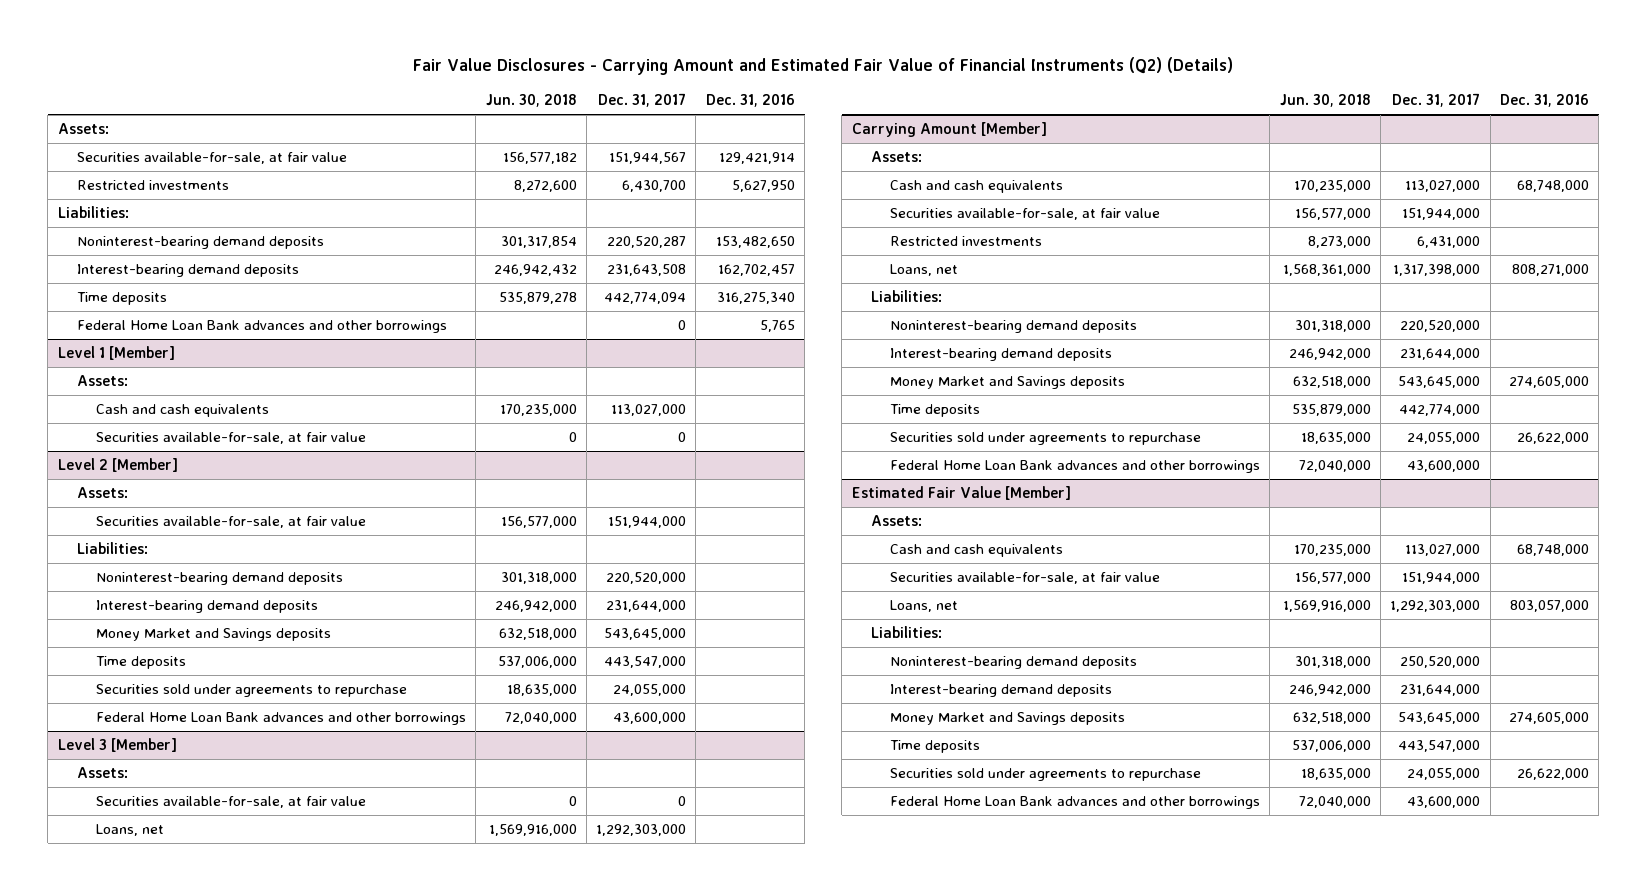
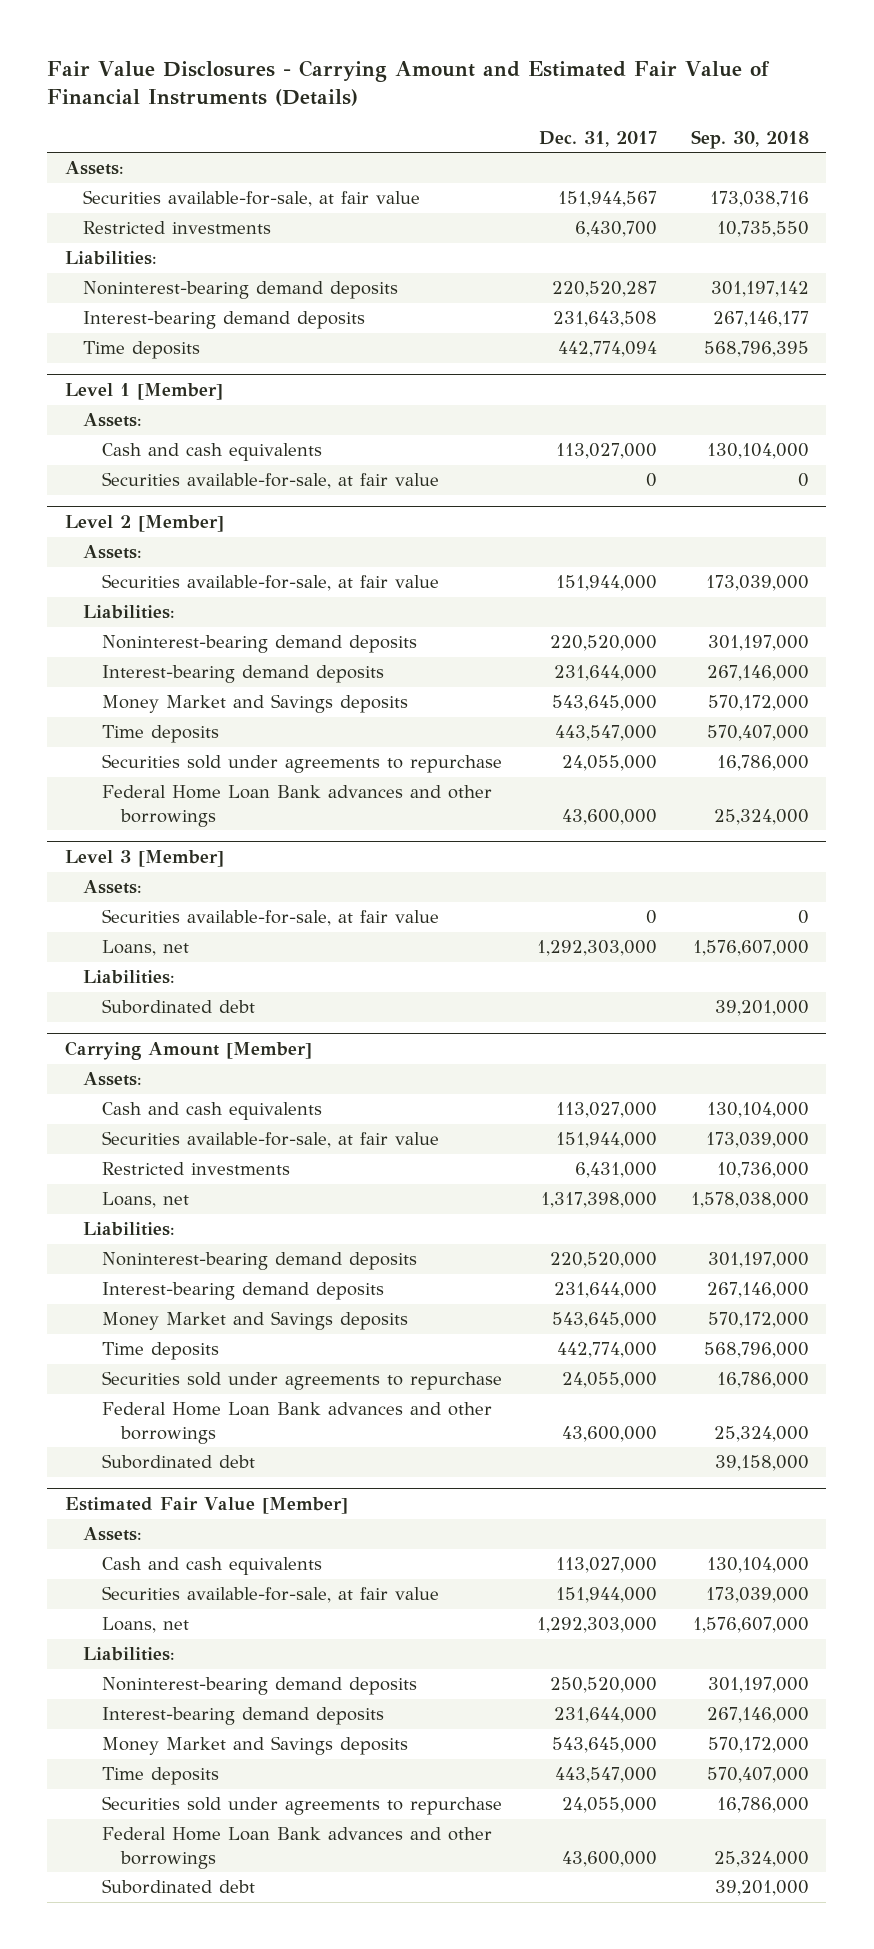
[413,56,1234,75] Fair Value Disclosures - Carrying Amount and Estimated Fair Value of Financial Instruments (Q2) (Details) -> [47,59,771,107] Fair Value Disclosures - Carrying Amount and Estimated Fair Value of Financial Instruments (Details)
[485,94,577,108] Jun. 30, 2018 -> none
[705,94,795,108] Dec. 31, 2016 -> none
none -> [691,130,810,150] Sep. 30, 2018
[76,320,447,334] Federal Home Loan Bank advances and other borrowings -> none
none -> [83,970,176,985] Liabilities:
none -> [101,999,255,1015] Subordinated debt
none -> [101,1454,255,1470] Subordinated debt
none -> [101,1879,255,1895] Subordinated debt

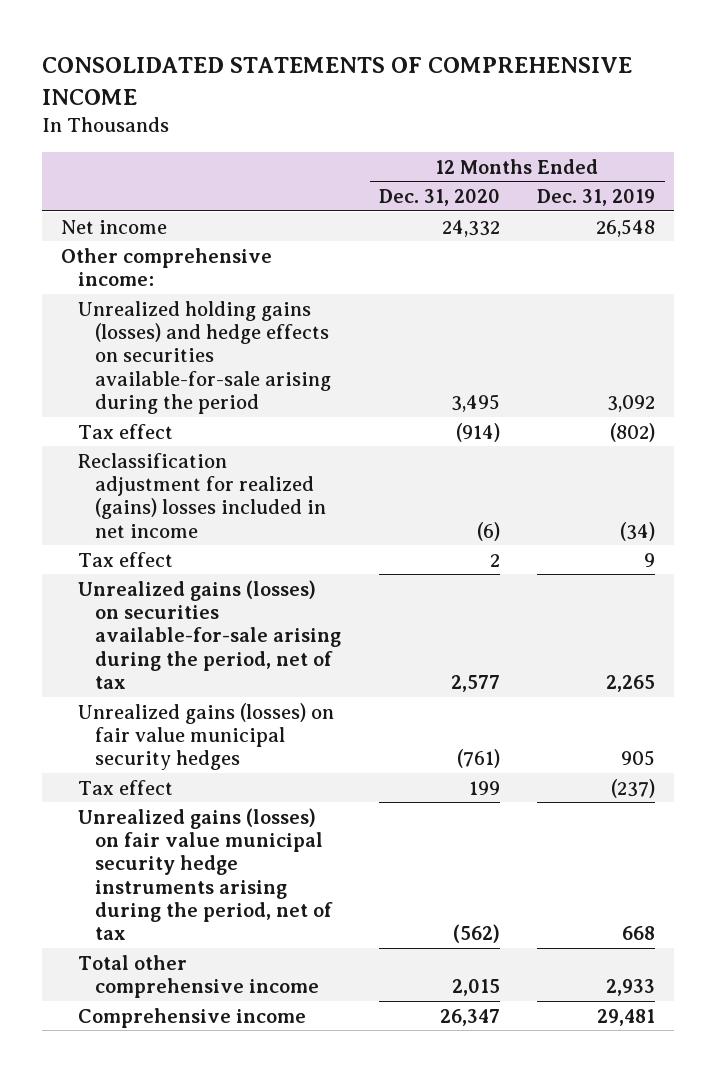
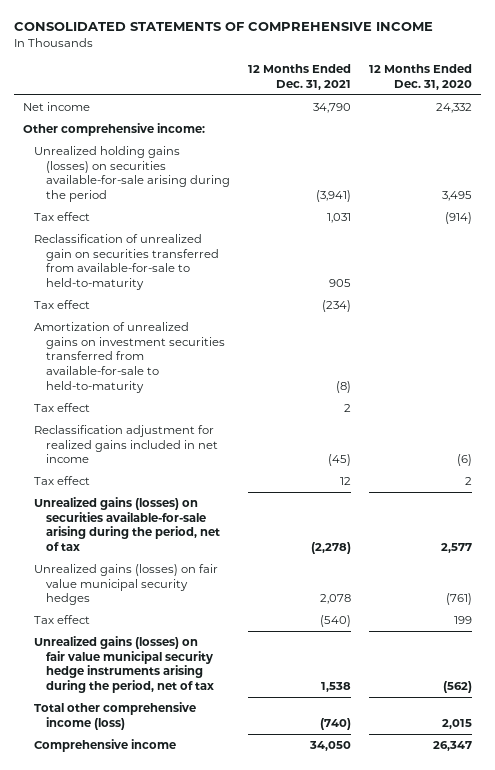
[537,188,656,206] Dec. 31, 2019 -> none
none -> [248,64,352,90] 12 Months Ended Dec. 31, 2021
[78,300,332,414] Unrealized holding gains (losses) and hedge effects on securities available-for-sale arising during the period -> [34,146,230,202] Unrealized holding gains (losses) on securities available-for-sale arising during the period
none -> [34,234,219,290] Reclassification of unrealized gain on securities transferred from available-for-sale to held-to-maturity
none -> [34,300,91,310] Tax effect
none -> [34,322,225,393] Amortization of unrealized gains on investment securities transferred from available-for-sale to held-to-maturity
none -> [34,403,91,413] Tax effect
[78,452,327,538] Reclassification adjustment for realized (gains) losses included in net income -> [34,425,218,464] Reclassification adjustment for realized gains included in net income
[78,954,320,998] Total other comprehensive income -> [34,702,197,730] Total other comprehensive income (loss)

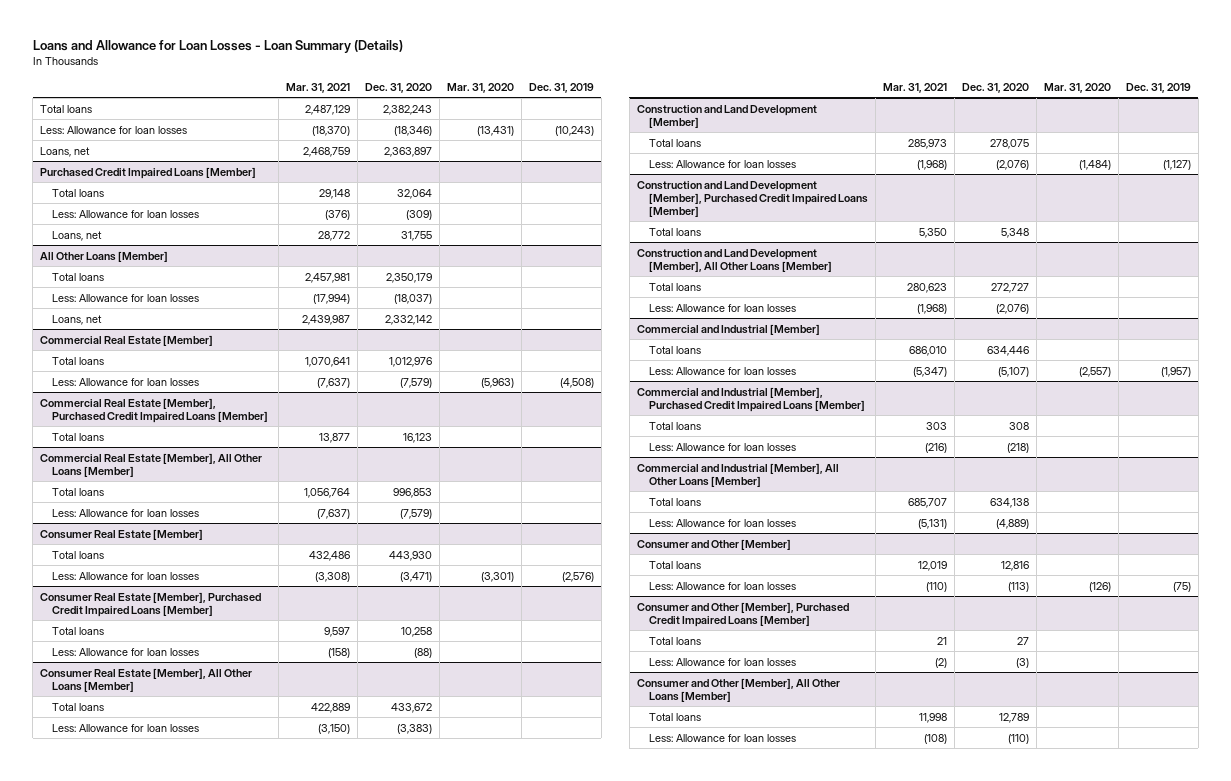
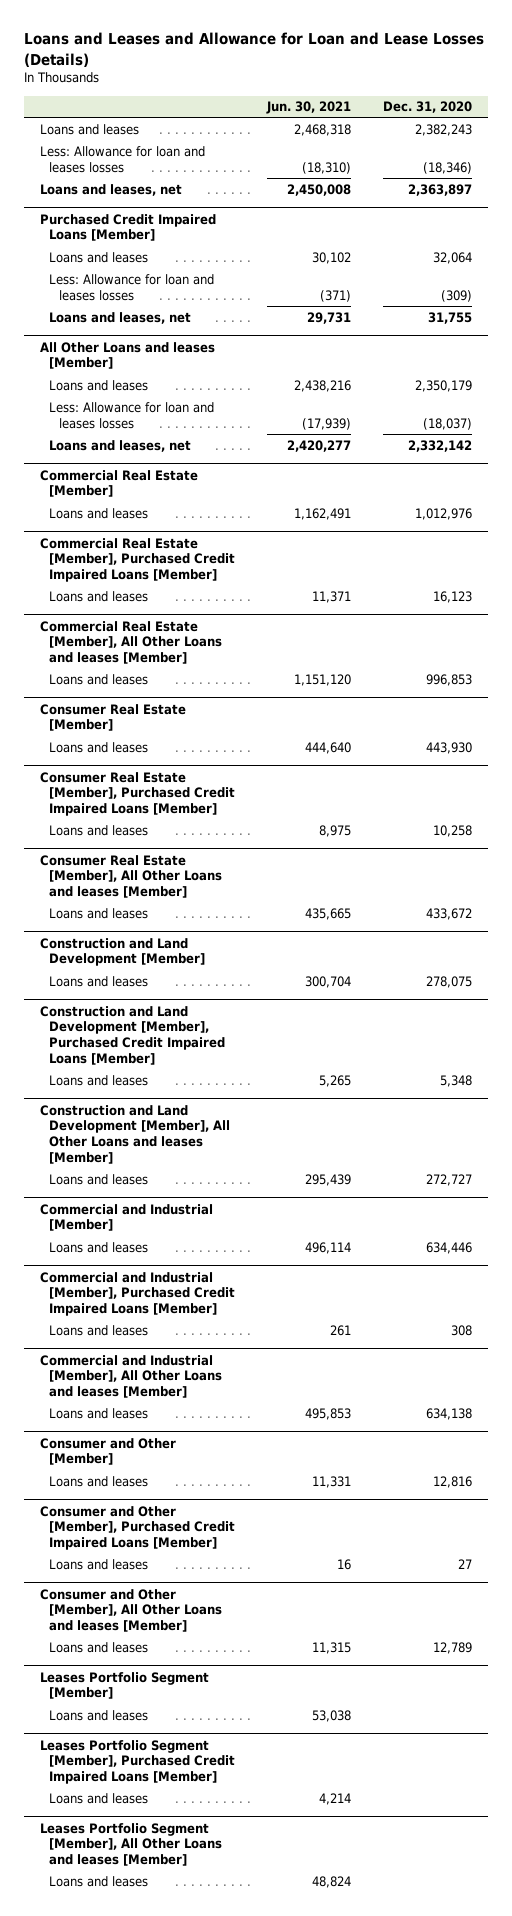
[32,39,403,53] Loans and Allowance for Loan Losses - Loan Summary (Details) -> [23,32,484,67] Loans and Leases and Allowance for Loan and Lease Losses (Details)
[286,82,351,93] Mar. 31, 2021 -> none
[447,82,515,93] Mar. 31, 2020 -> none
[529,82,595,93] Dec. 31, 2019 -> none
none -> [266,101,352,115] Jun. 30, 2021
[40,104,93,113] Total loans -> [39,123,139,135] Loans and leases
[40,125,188,134] Less: Allowance for loan losses -> [39,145,205,173] Less: Allowance for loan and leases losses
[40,146,91,157] Loans, net -> [39,183,182,196] Loans and leases, net
[52,188,105,197] Total loans -> [49,251,149,263] Loans and leases
[52,209,200,218] Less: Allowance for loan losses -> [49,273,215,301] Less: Allowance for loan and leases losses
[52,230,103,241] Loans, net -> [49,311,192,324] Loans and leases, net
[40,250,169,262] All Other Loans [Member] -> [39,341,215,370] All Other Loans and leases [Member]
[52,272,105,281] Total loans -> [49,379,149,391] Loans and leases
[52,293,200,302] Less: Allowance for loan losses -> [49,401,215,429] Less: Allowance for loan and leases losses
[52,314,103,325] Loans, net -> [49,439,192,452] Loans and leases, net
[52,377,200,386] Less: Allowance for loan losses -> none
[52,356,105,365] Total loans -> [49,507,149,519] Loans and leases
[52,508,200,517] Less: Allowance for loan losses -> none
[52,432,105,441] Total loans -> [49,590,149,602] Loans and leases
[40,452,263,477] Commercial Real Estate [Member], All Other Loans [Member] -> [39,620,223,665] Commercial Real Estate [Member], All Other Loans and leases [Member]
[52,487,105,496] Total loans -> [49,673,149,685] Loans and leases
[52,571,200,580] Less: Allowance for loan losses -> none
[52,550,105,559] Total loans -> [49,741,149,753] Loans and leases
[52,647,200,656] Less: Allowance for loan losses -> none
[52,723,200,732] Less: Allowance for loan losses -> none
[52,626,105,635] Total loans -> [49,824,149,836] Loans and leases
[40,667,253,692] Consumer Real Estate [Member], All Other Loans [Member] -> [39,854,223,899] Consumer Real Estate [Member], All Other Loans and leases [Member]
[52,702,105,711] Total loans -> [49,907,149,919] Loans and leases
[648,159,796,168] Less: Allowance for loan losses -> none
[648,138,701,147] Total loans -> [49,975,149,987] Loans and leases
[648,303,796,312] Less: Allowance for loan losses -> none
[648,227,701,236] Total loans -> [49,1074,149,1086] Loans and leases
[636,248,832,272] Construction and Land Development [Member], All Other Loans [Member] -> [39,1104,231,1165] Construction and Land Development [Member], All Other Loans and leases [Member]
[648,282,701,291] Total loans -> [49,1173,149,1185] Loans and leases
[648,366,796,375] Less: Allowance for loan losses -> none
[648,345,701,354] Total loans -> [49,1241,149,1253] Loans and leases
[648,421,701,430] Total loans -> none
[648,442,796,451] Less: Allowance for loan losses -> none
[648,518,796,527] Less: Allowance for loan losses -> none
none -> [49,1324,149,1336] Loans and leases
[636,462,839,487] Commercial and Industrial [Member], All Other Loans [Member] -> [39,1354,223,1399] Commercial and Industrial [Member], All Other Loans and leases [Member]
[648,497,701,506] Total loans -> [49,1407,149,1419] Loans and leases
[648,581,796,590] Less: Allowance for loan losses -> none
[648,560,701,569] Total loans -> [49,1475,149,1487] Loans and leases
[648,636,701,645] Total loans -> none
[648,657,796,666] Less: Allowance for loan losses -> none
[648,733,796,742] Less: Allowance for loan losses -> none
none -> [49,1558,149,1570] Loans and leases
[636,677,840,702] Consumer and Other [Member], All Other Loans [Member] -> [39,1588,223,1633] Consumer and Other [Member], All Other Loans and leases [Member]
[648,712,701,721] Total loans -> [49,1641,149,1653] Loans and leases
none -> [39,1671,209,1700] Leases Portfolio Segment [Member]
none -> [49,1709,149,1721] Loans and leases
none -> [39,1739,236,1785] Leases Portfolio Segment [Member], Purchased Credit Impaired Loans [Member]
none -> [49,1792,149,1804] Loans and leases
none -> [39,1822,223,1867] Leases Portfolio Segment [Member], All Other Loans and leases [Member]
none -> [49,1875,149,1887] Loans and leases

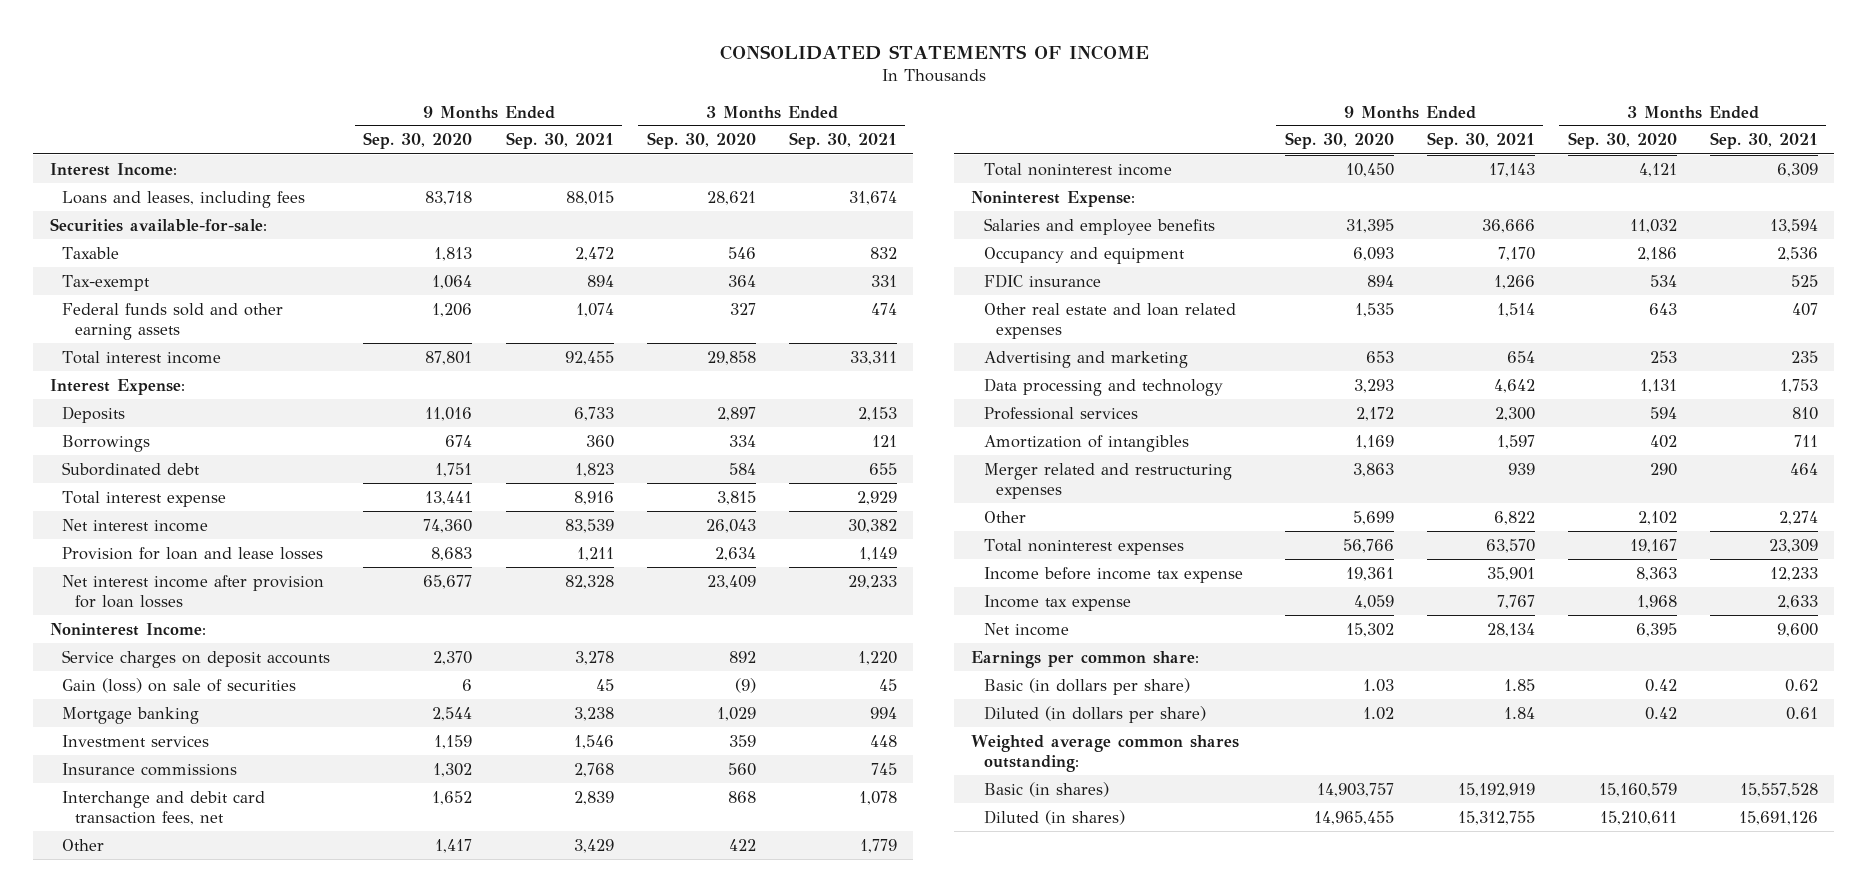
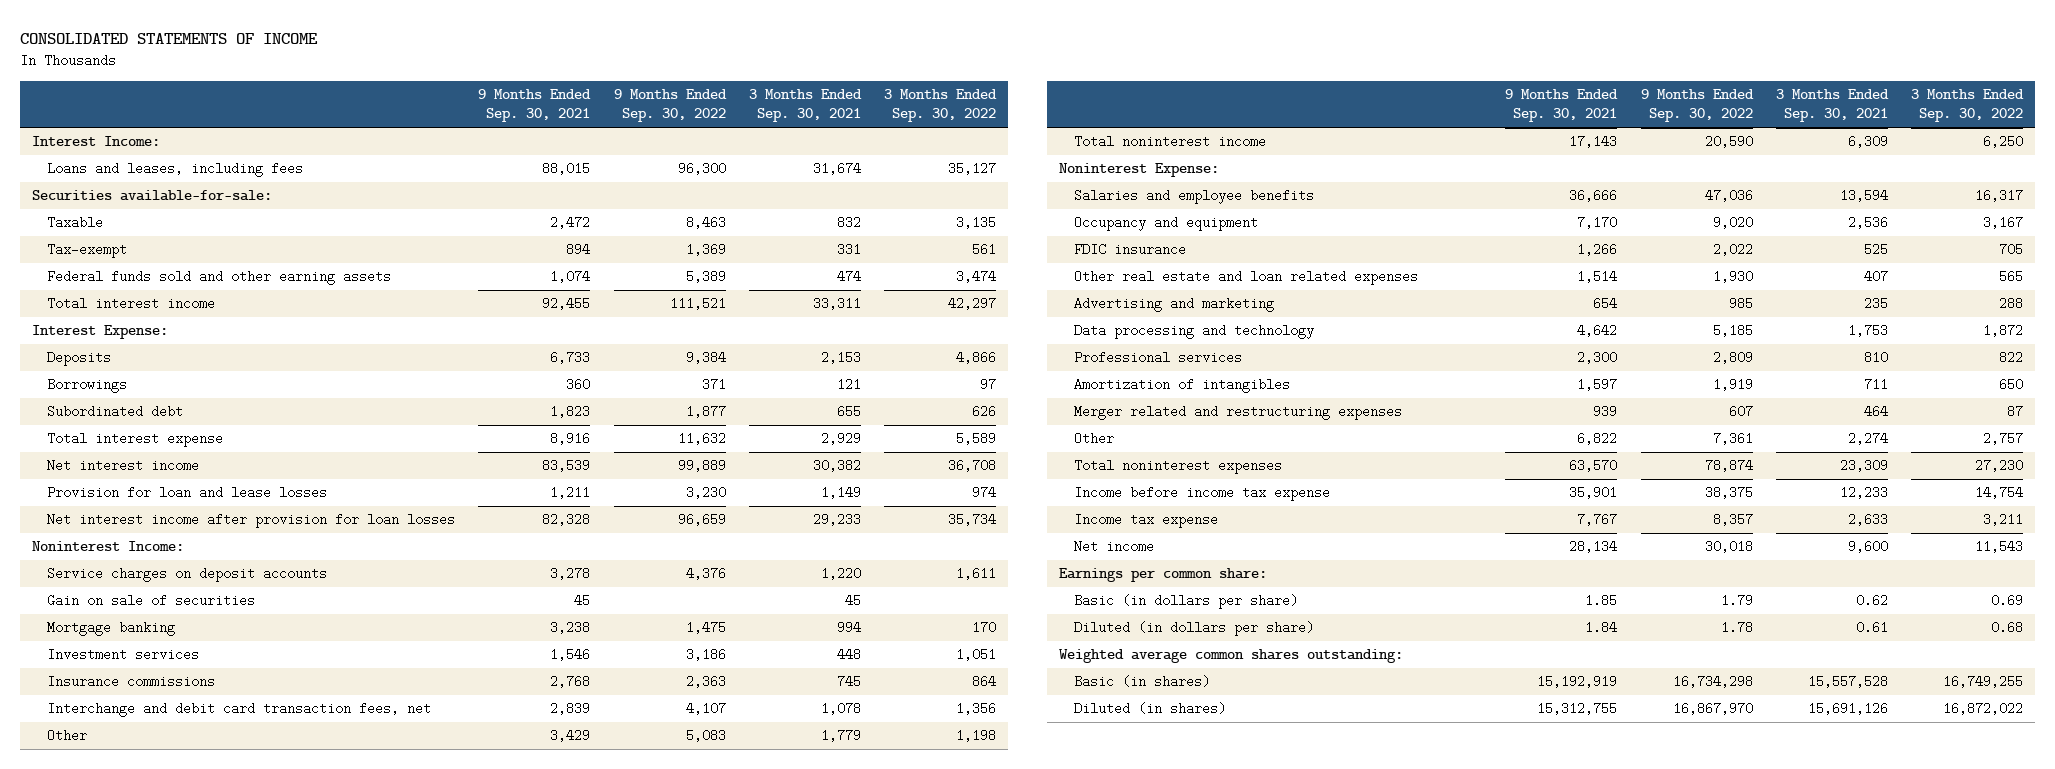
[363,132,473,150] Sep. 30, 2020 -> none
[646,132,756,150] Sep. 30, 2020 -> none
none -> [613,89,727,123] 9 Months Ended Sep. 30, 2022
none -> [884,89,998,123] 3 Months Ended Sep. 30, 2022
[62,677,297,693] Gain (loss) on sale of securities -> [46,594,255,608] Gain on sale of securities

